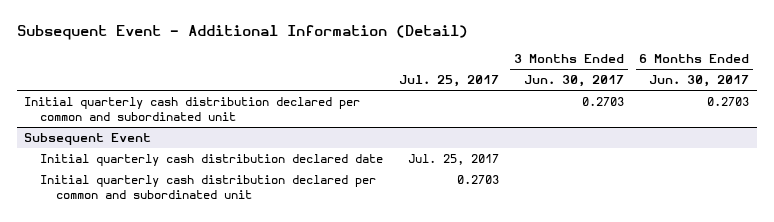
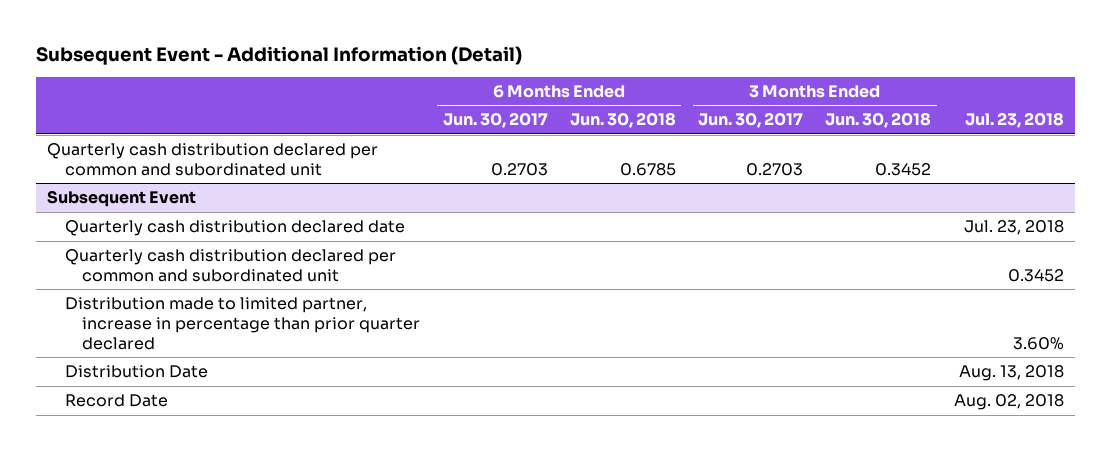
[398,75,499,88] Jul. 25, 2017 -> none
none -> [569,112,676,129] Jun. 30, 2018
none -> [825,112,932,129] Jun. 30, 2018
none -> [964,112,1064,129] Jul. 23, 2018
[24,97,361,122] Initial quarterly cash distribution declared per common and subordinated unit -> [46,143,378,176] Quarterly cash distribution declared per common and subordinated unit
[40,154,384,167] Initial quarterly cash distribution declared date -> [64,220,405,237] Quarterly cash distribution declared date
[40,175,377,200] Initial quarterly cash distribution declared per common and subordinated unit -> [64,249,396,282] Quarterly cash distribution declared per common and subordinated unit
none -> [64,297,421,350] Distribution made to limited partner, increase in percentage than prior quarter declared
none -> [64,365,208,379] Distribution Date
none -> [64,394,168,408] Record Date

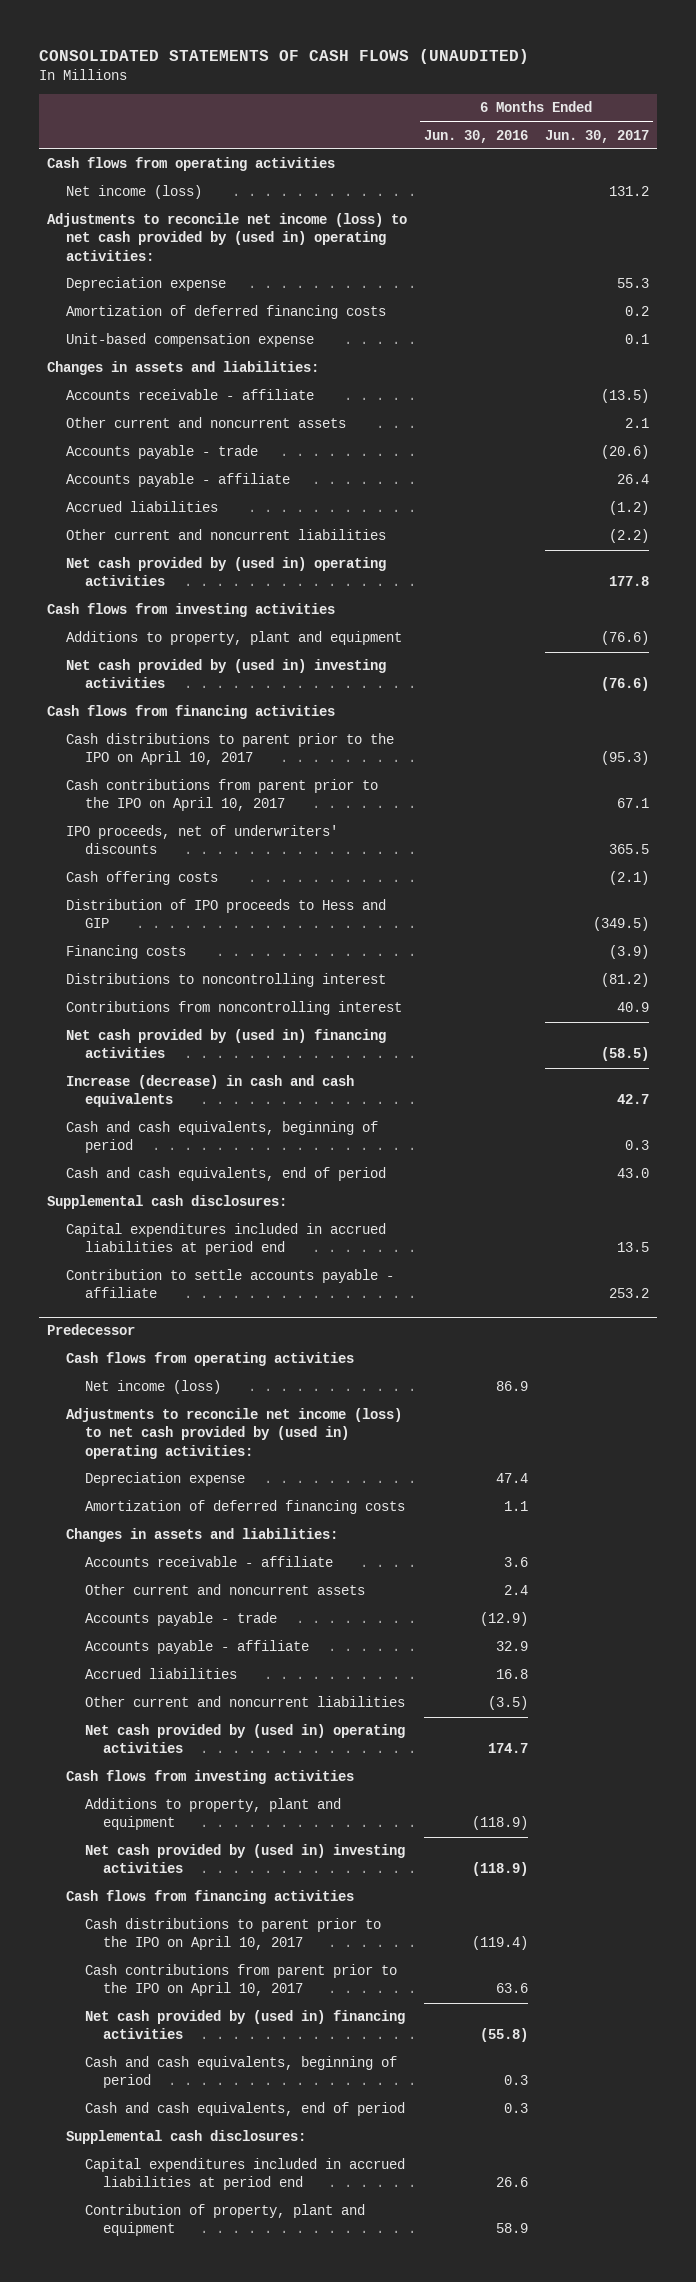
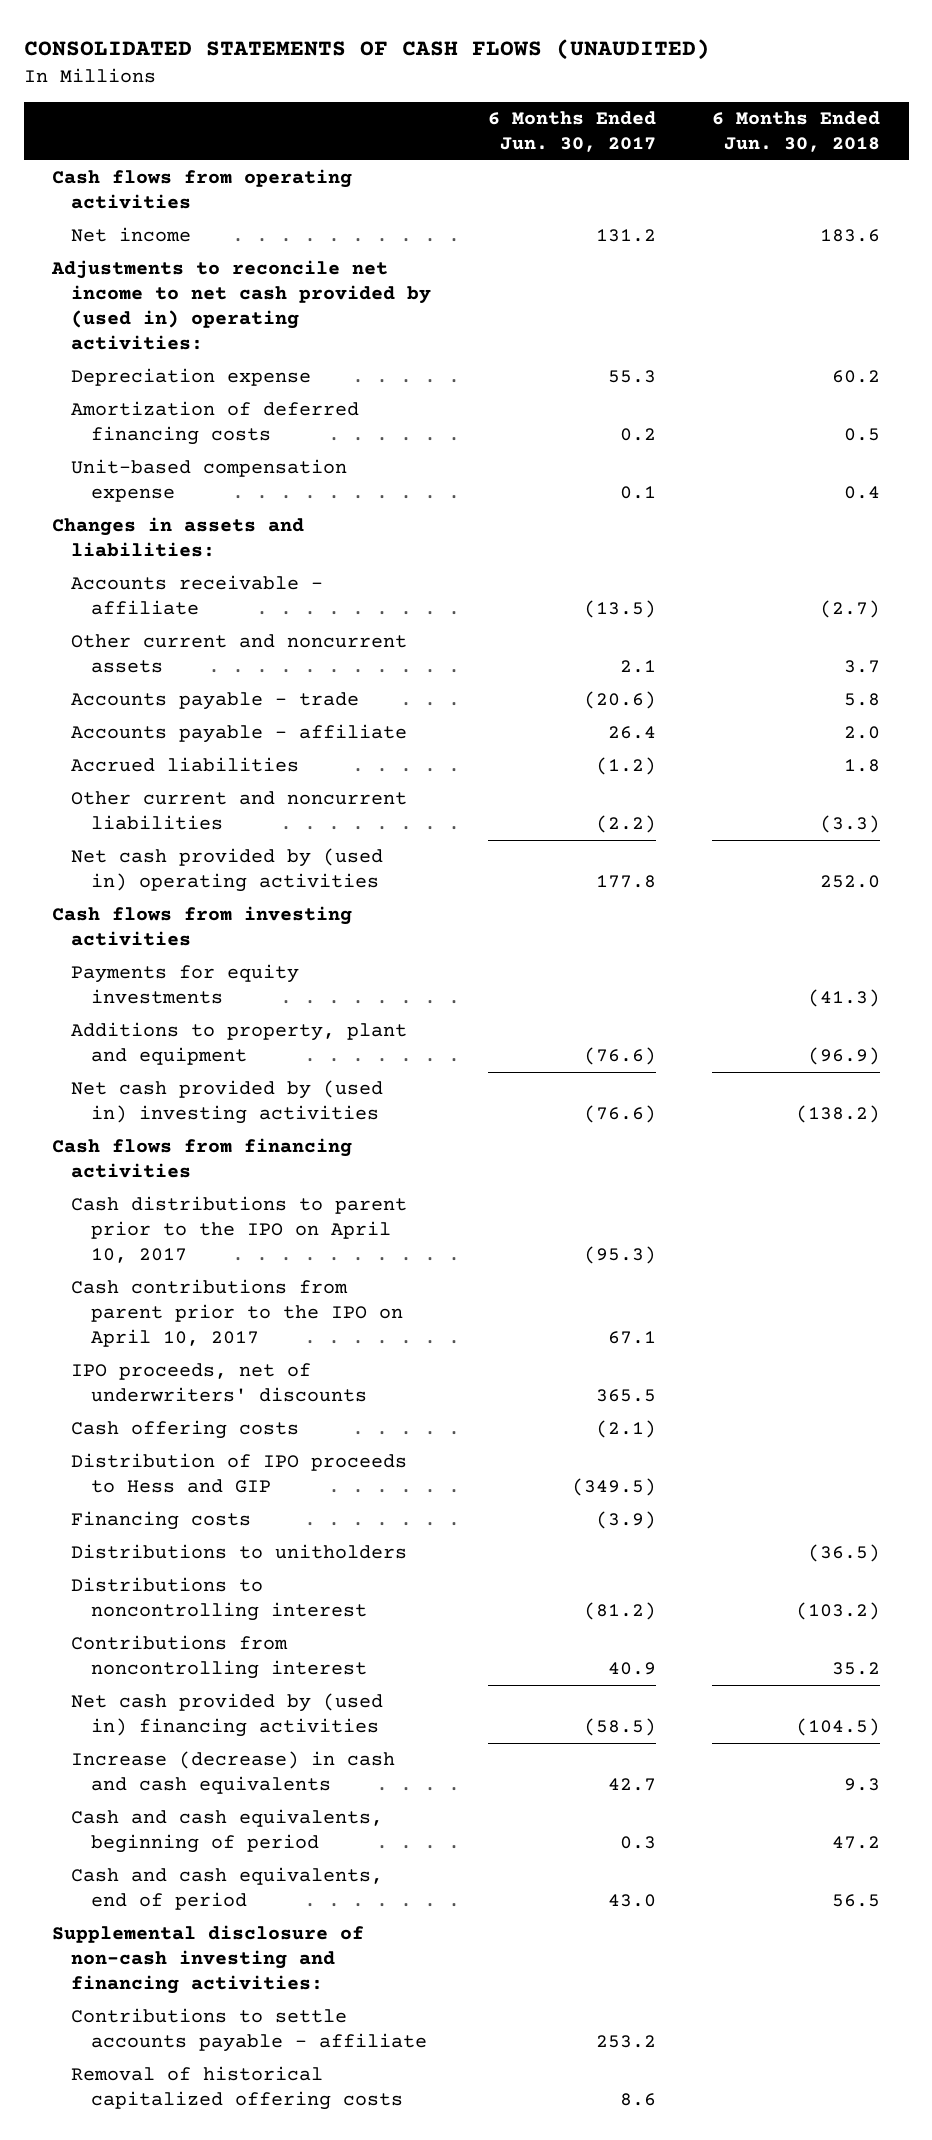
[424,129,529,143] Jun. 30, 2016 -> none
none -> [712,111,881,153] 6 Months Ended Jun. 30, 2018
[66,185,203,200] Net income (loss) -> [71,227,192,243] Net income
[47,213,408,261] Adjustments to reconcile net income (loss) to net cash provided by (used in) operating activities: -> [51,260,432,351] Adjustments to reconcile net income to net cash provided by (used in) operating activities:
none -> [71,964,300,1005] Payments for equity investments
none -> [71,1544,408,1560] Distributions to unitholders
[47,1195,288,1210] Supplemental cash disclosures: -> none
[66,1223,387,1256] Capital expenditures included in accrued liabilities at period end -> none
[47,1324,136,1336] Predecessor -> none
[66,1352,355,1367] Cash flows from operating activities -> none
[84,1380,221,1395] Net income (loss) -> none
[66,1408,403,1459] Adjustments to reconcile net income (loss) to net cash provided by (used in) operating activities: -> none
[84,1472,245,1487] Depreciation expense -> none
[84,1500,405,1515] Amortization of deferred financing costs -> none
[66,1528,339,1543] Changes in assets and liabilities: -> none
[84,1556,333,1568] Accounts receivable - affiliate -> none
[84,1584,365,1596] Other current and noncurrent assets -> none
[84,1612,277,1627] Accounts payable - trade -> none
[84,1640,309,1655] Accounts payable - affiliate -> none
[84,1668,237,1680] Accrued liabilities -> none
[84,1696,405,1708] Other current and noncurrent liabilities -> none
[84,1724,405,1754] Net cash provided by (used in) operating activities -> none
[66,1770,355,1785] Cash flows from investing activities -> none
[84,1798,341,1831] Additions to property, plant and equipment -> none
[84,1844,405,1874] Net cash provided by (used in) investing activities -> none
[66,1890,355,1905] Cash flows from financing activities -> none
[84,1918,381,1951] Cash distributions to parent prior to the IPO on April 10, 2017 -> none
[84,1964,397,1997] Cash contributions from parent prior to the IPO on April 10, 2017 -> none
[84,2010,405,2040] Net cash provided by (used in) financing activities -> none
[84,2056,397,2089] Cash and cash equivalents, beginning of period -> none
[84,2102,405,2117] Cash and cash equivalents, end of period -> none
[66,2130,307,2145] Supplemental cash disclosures: -> none
[84,2158,405,2191] Capital expenditures included in accrued liabilities at period end -> none
[84,2204,365,2237] Contribution of property, plant and equipment -> none
none -> [52,1925,365,1995] Supplemental disclosure of non-cash investing and financing activities:
[66,1269,395,1299] Contribution to settle accounts payable - affiliate -> [71,2008,427,2053] Contributions to settle accounts payable - affiliate
none -> [71,2066,403,2111] Removal of historical capitalized offering costs

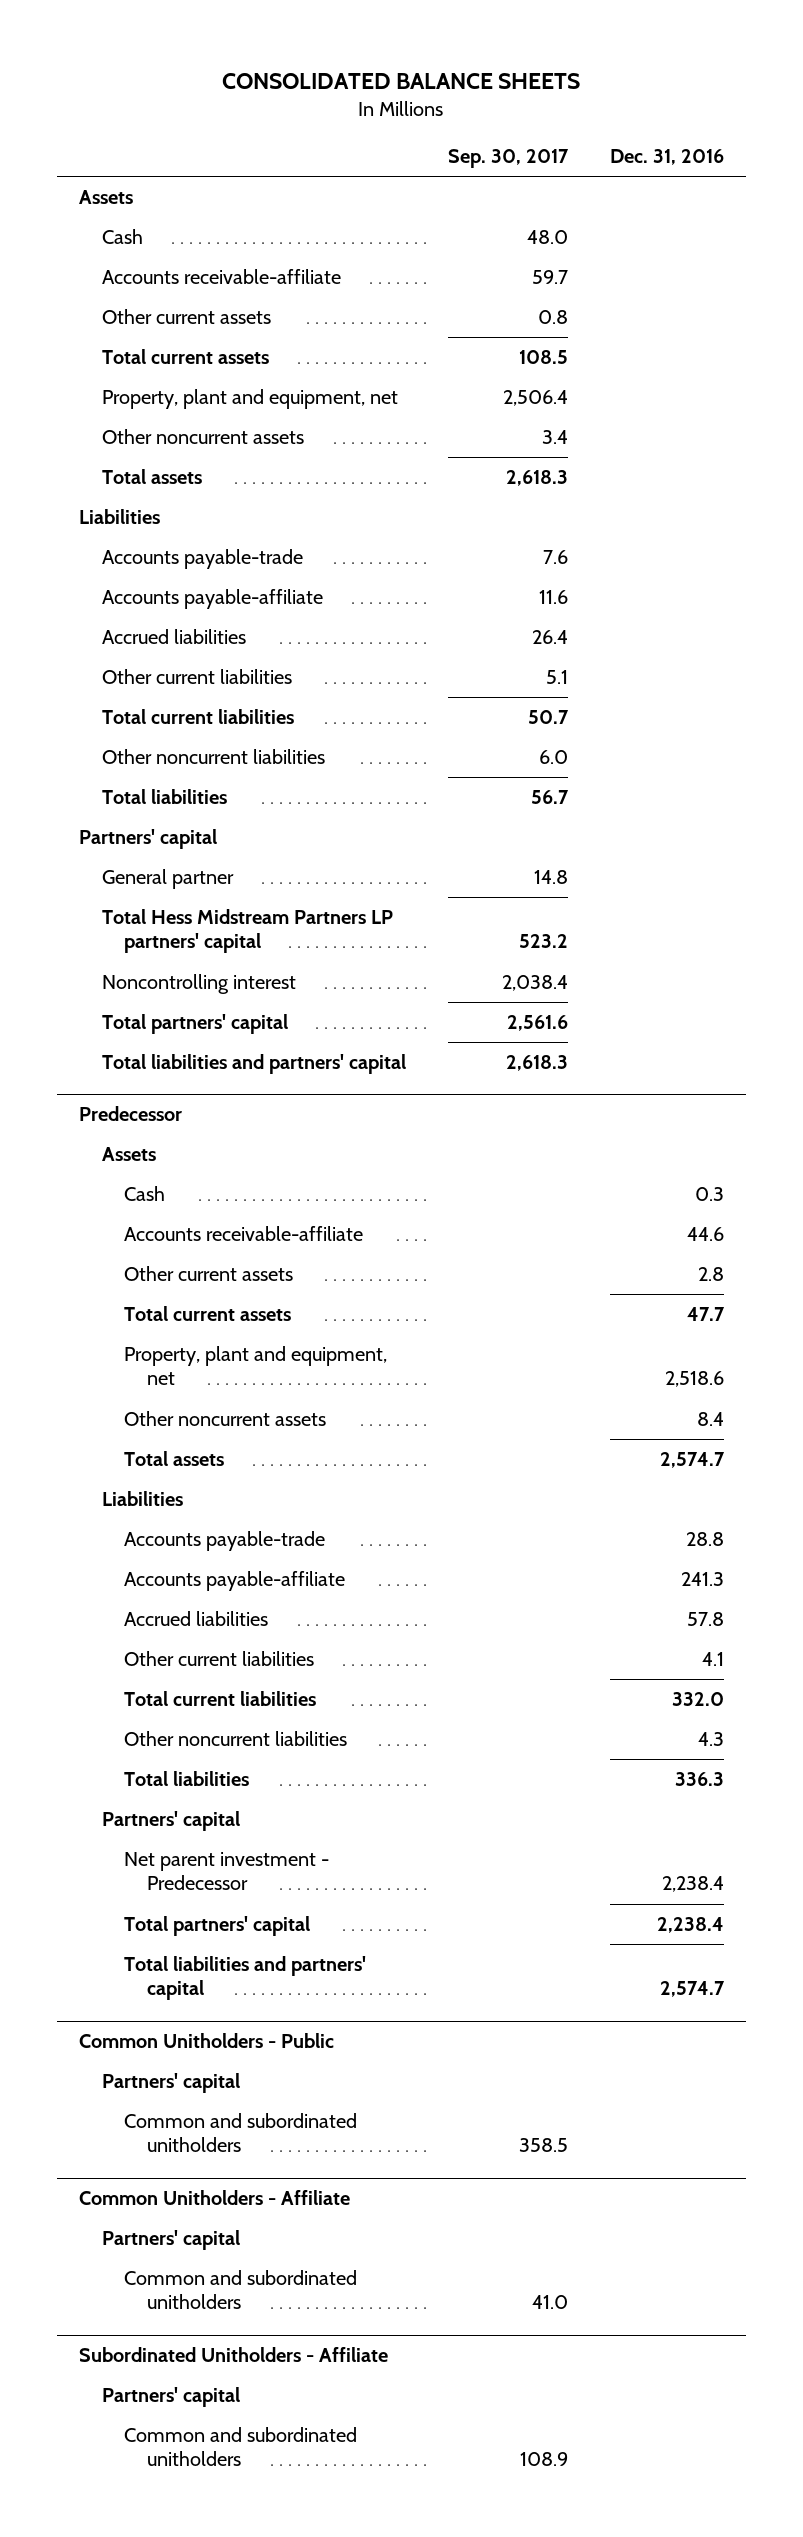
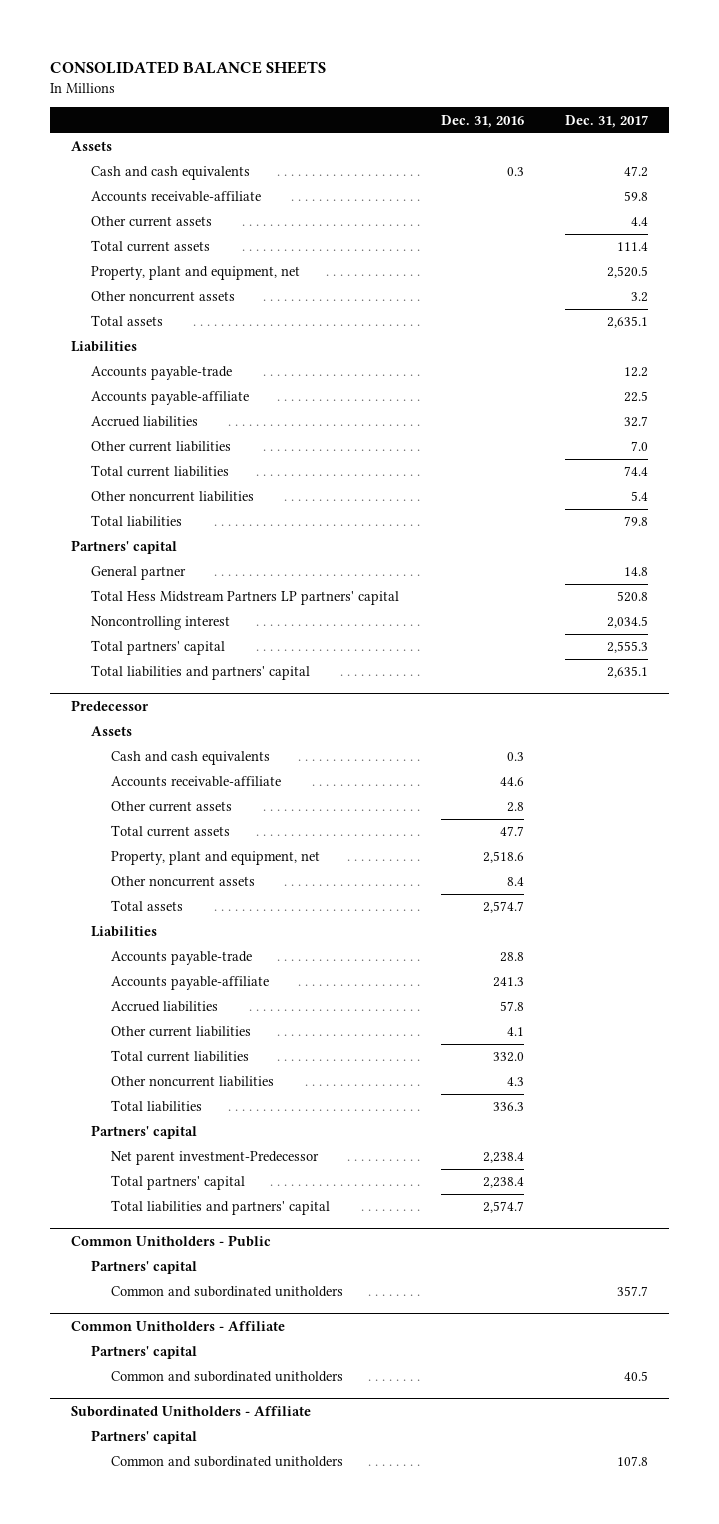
[447,149,569,169] Sep. 30, 2017 -> none
none -> [565,114,649,128] Dec. 31, 2017
[101,229,143,245] Cash -> none
none -> [91,166,251,181] Cash and cash equivalents
[124,1186,166,1202] Cash -> none
none -> [110,751,270,766] Cash and cash equivalents
[124,1852,330,1891] Net parent investment - Predecessor -> [110,1151,319,1166] Net parent investment-Predecessor

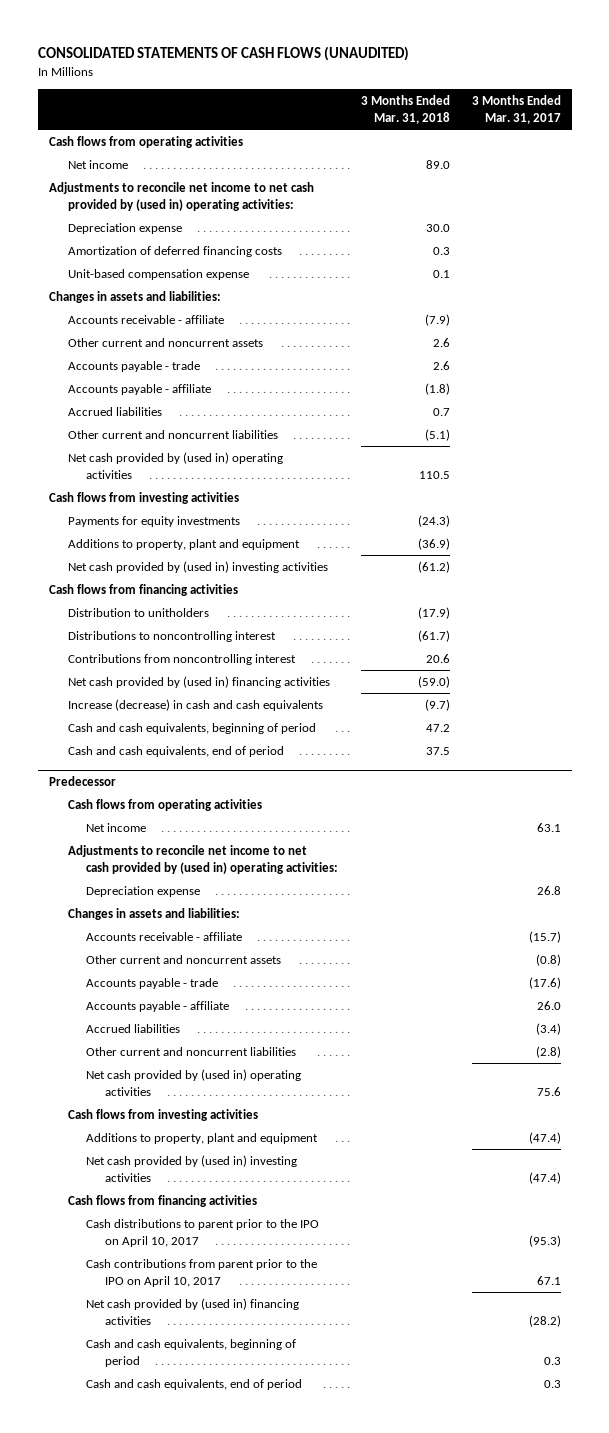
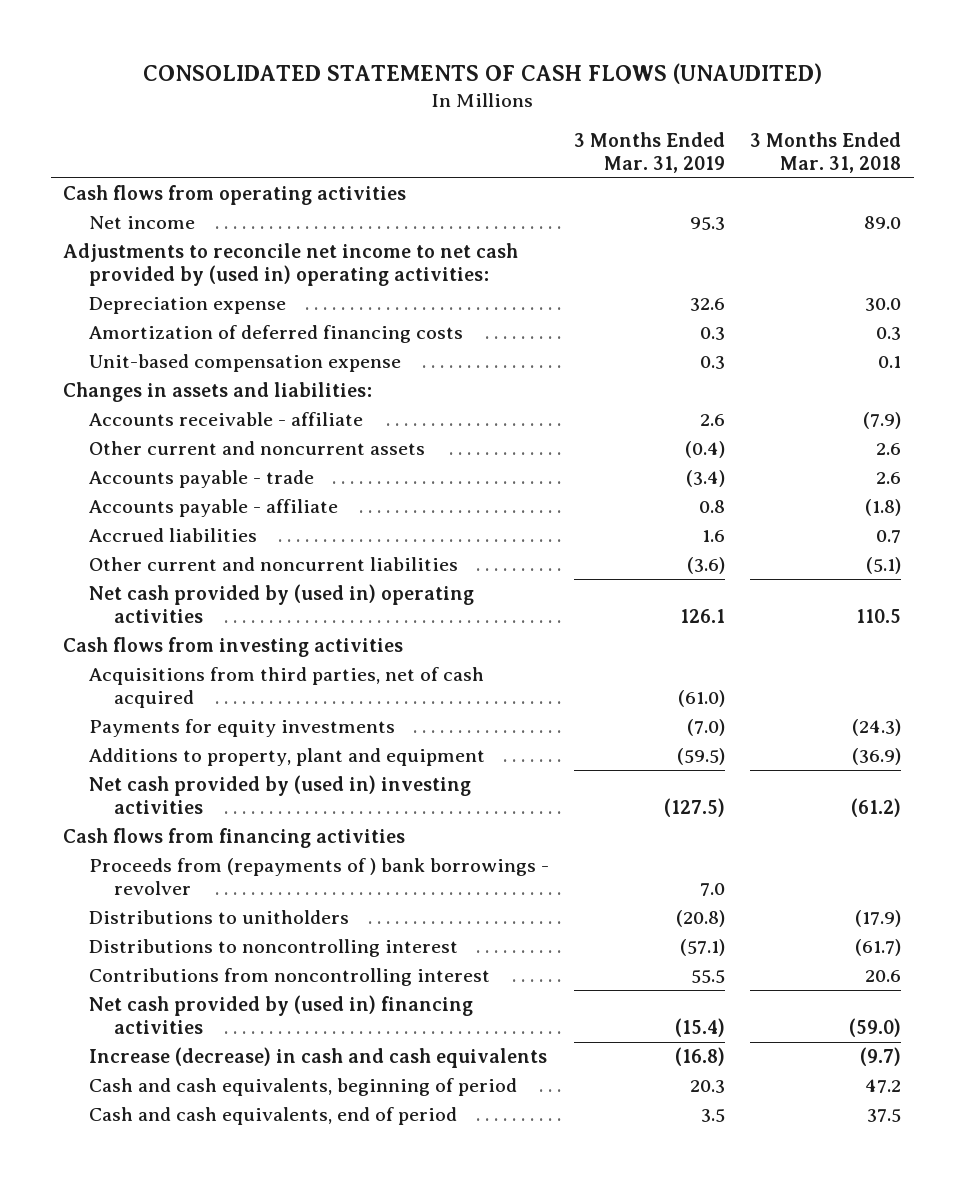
[471,95,561,124] 3 Months Ended Mar. 31, 2017 -> none
none -> [574,132,726,174] 3 Months Ended Mar. 31, 2019
none -> [88,667,484,709] Acquisitions from third parties, net of cash acquired
none -> [88,858,549,896] Proceeds from (repayments of ) bank borrowings - revolver
[67,607,209,617] Distribution to unitholders -> [88,910,349,925] Distributions to unitholders
[48,776,116,787] Predecessor -> none
[67,798,262,811] Cash flows from operating activities -> none
[86,822,147,832] Net income -> none
[67,844,339,874] Adjustments to reconcile net income to net cash provided by (used in) operating activities: -> none
[86,885,201,897] Depreciation expense -> none
[67,907,240,920] Changes in assets and liabilities: -> none
[86,931,243,941] Accounts receivable - affiliate -> none
[86,954,282,964] Other current and noncurrent assets -> none
[86,977,219,989] Accounts payable - trade -> none
[86,1000,230,1012] Accounts payable - affiliate -> none
[86,1023,181,1033] Accrued liabilities -> none
[86,1046,297,1056] Other current and noncurrent liabilities -> none
[86,1068,302,1096] Net cash provided by (used in) operating activities -> none
[67,1108,258,1121] Cash flows from investing activities -> none
[86,1132,319,1144] Additions to property, plant and equipment -> none
[86,1154,298,1182] Net cash provided by (used in) investing activities -> none
[67,1194,257,1207] Cash flows from financing activities -> none
[86,1218,320,1247] Cash distributions to parent prior to the IPO on April 10, 2017 -> none
[86,1258,318,1287] Cash contributions from parent prior to the IPO on April 10, 2017 -> none
[86,1297,300,1325] Net cash provided by (used in) financing activities -> none
[86,1338,297,1367] Cash and cash equivalents, beginning of period -> none
[86,1378,303,1390] Cash and cash equivalents, end of period -> none

